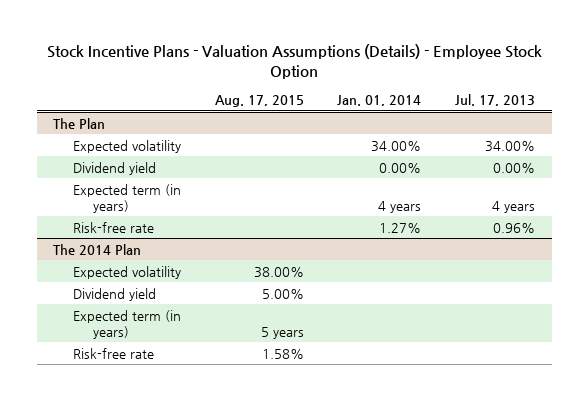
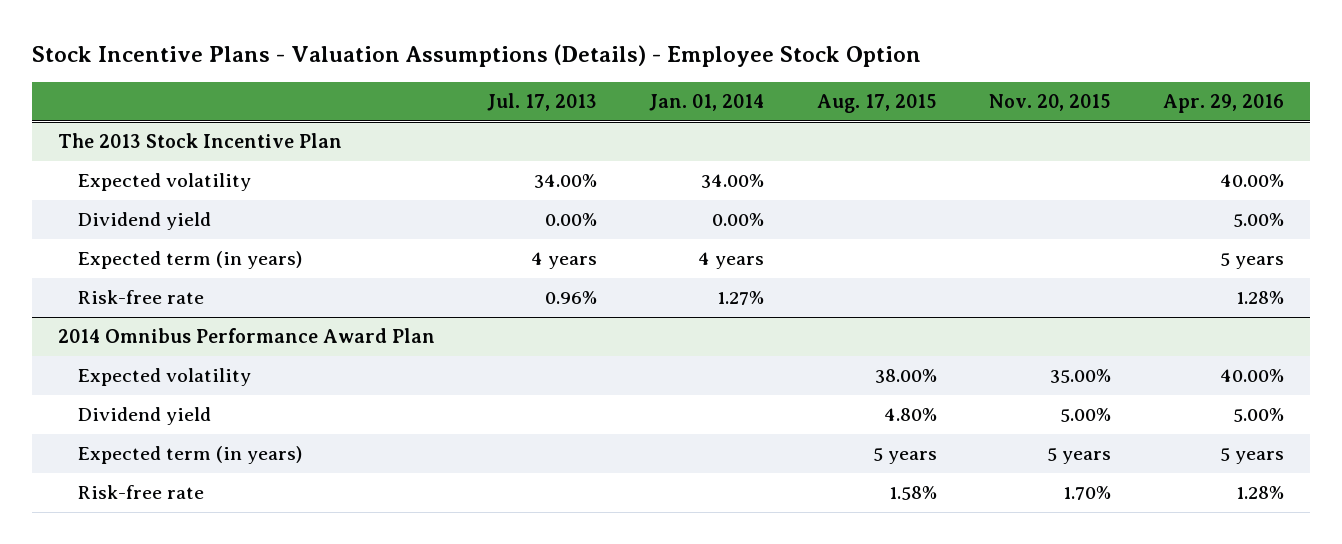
none -> [988,93,1111,111] Nov. 20, 2015
none -> [1163,93,1285,113] Apr. 29, 2016
[53,117,106,129] The Plan -> [57,133,342,149] The 2013 Stock Incentive Plan
[53,243,142,255] The 2014 Plan -> [57,328,435,344] 2014 Omnibus Performance Award Plan
[261,288,304,299] 5.00% -> [883,408,937,422] 4.80%

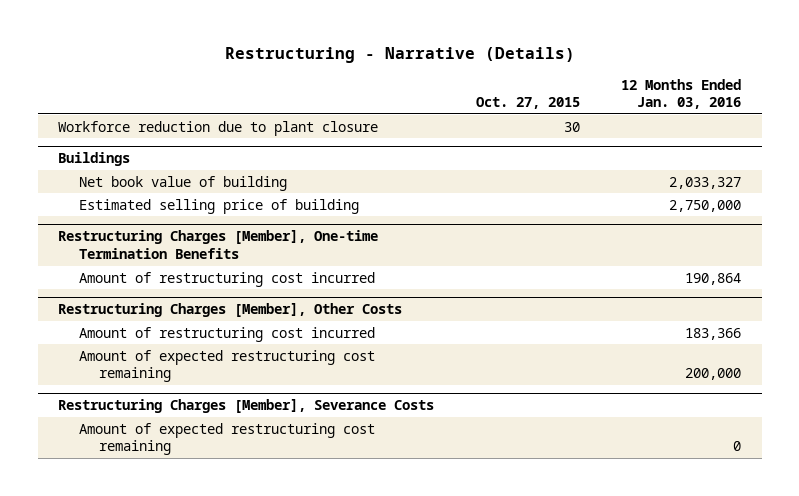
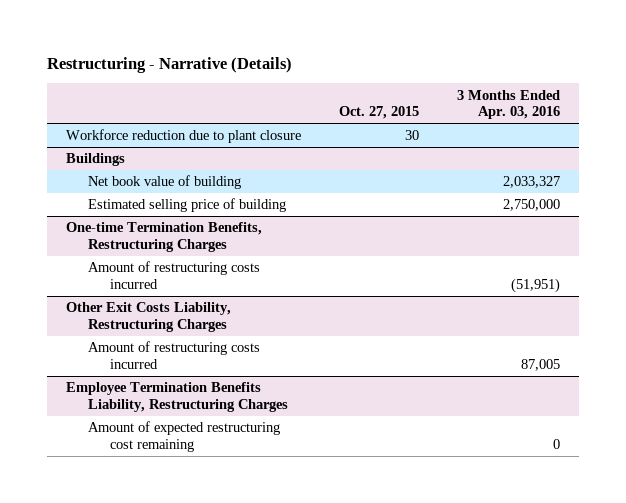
[620,78,741,110] 12 Months Ended Jan. 03, 2016 -> none
none -> [457,89,561,120] 3 Months Ended Apr. 03, 2016
[78,349,375,383] Amount of expected restructuring cost remaining -> none
[58,399,435,414] Restructuring Charges [Member], Severance Costs -> none
[78,422,375,456] Amount of expected restructuring cost remaining -> none
[58,230,379,260] Restructuring Charges [Member], One-time Termination Benefits -> [65,222,262,253] One-time Termination Benefits, Restructuring Charges
[78,271,375,287] Amount of restructuring cost incurred -> [87,261,260,290] Amount of restructuring costs incurred
[58,303,403,318] Restructuring Charges [Member], Other Costs -> [65,302,231,333] Other Exit Costs Liability, Restructuring Charges
[78,326,375,342] Amount of restructuring cost incurred -> [87,341,260,370] Amount of restructuring costs incurred
none -> [65,382,288,413] Employee Termination Benefits Liability, Restructuring Charges
none -> [87,421,280,453] Amount of expected restructuring cost remaining

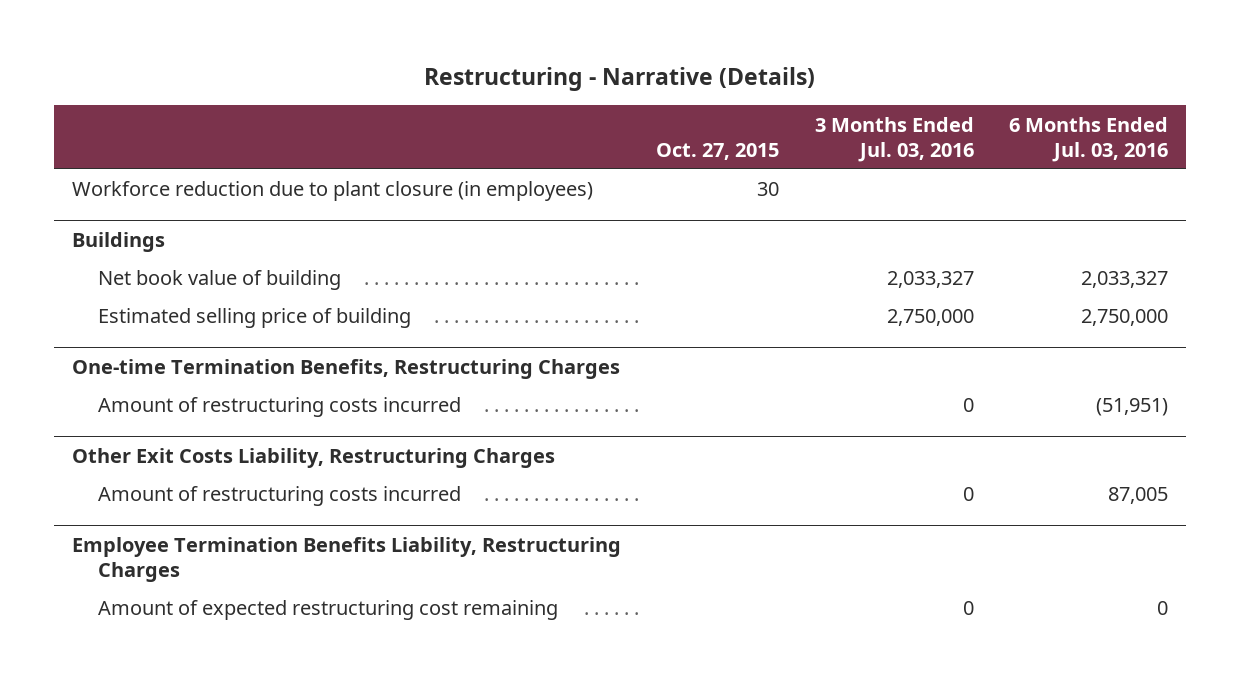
[457,89,561,120] 3 Months Ended Apr. 03, 2016 -> none
none -> [814,116,974,162] 3 Months Ended Jul. 03, 2016
none -> [1008,116,1168,162] 6 Months Ended Jul. 03, 2016
[65,129,301,144] Workforce reduction due to plant closure -> [71,181,593,202] Workforce reduction due to plant closure (in employees)

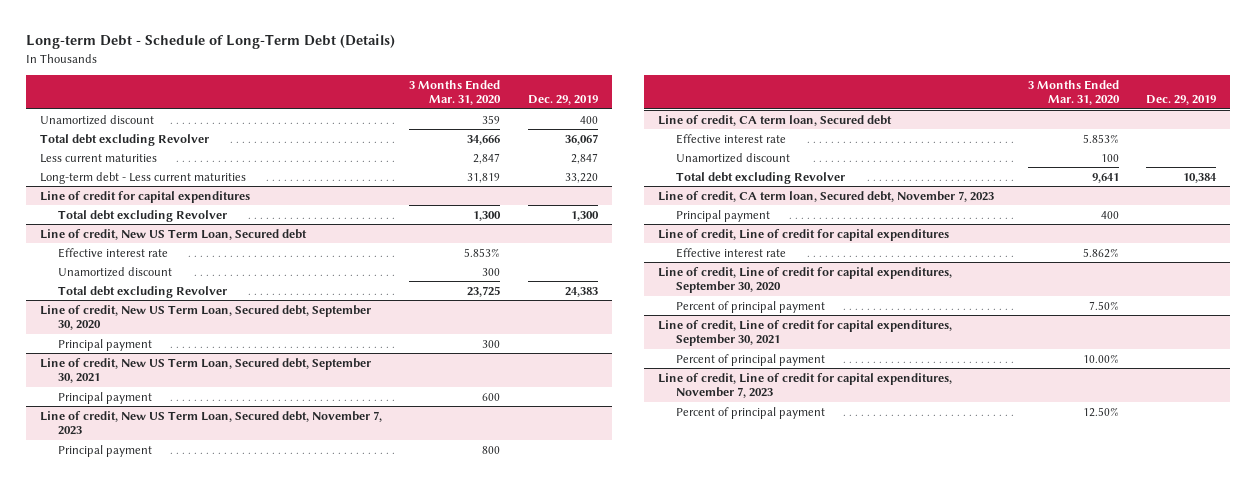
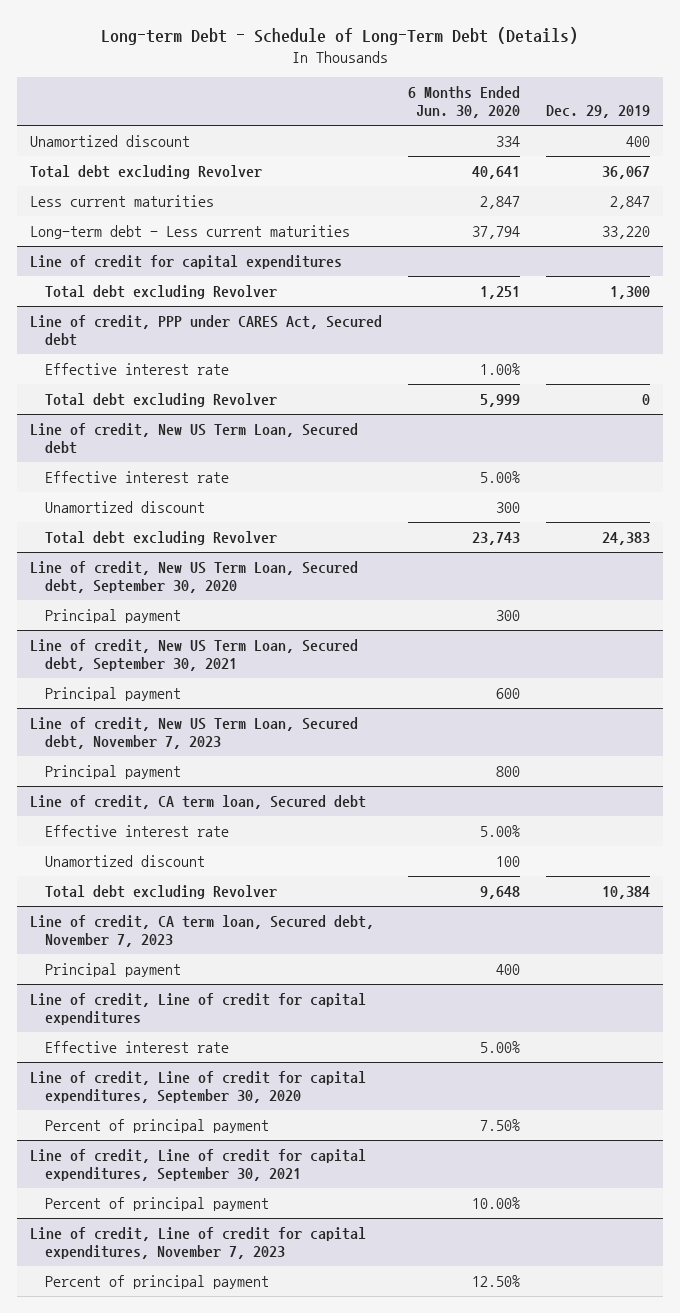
[409,79,502,106] 3 Months Ended Mar. 31, 2020 -> none
none -> [408,86,521,119] 6 Months Ended Jun. 30, 2020
none -> [30,314,383,346] Line of credit, PPP under CARES Act, Secured debt
none -> [44,362,229,375] Effective interest rate
none -> [44,392,277,407] Total debt excluding Revolver

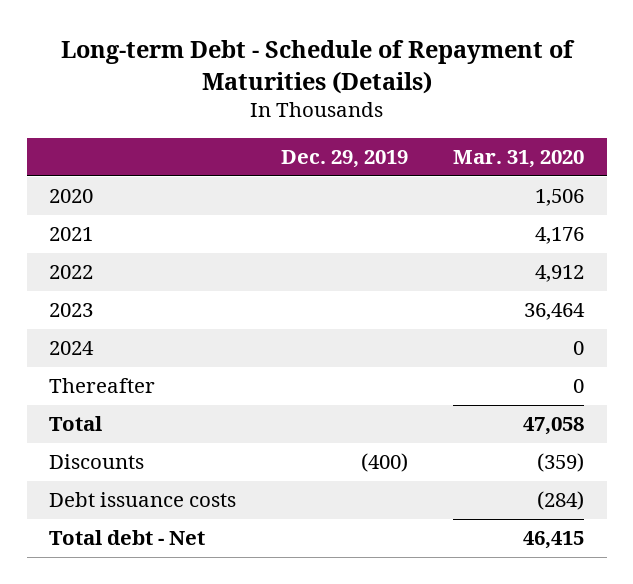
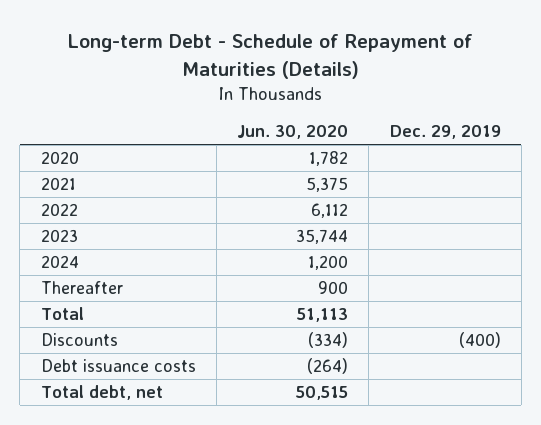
[453,150,585,169] Mar. 31, 2020 -> none
none -> [237,125,349,140] Jun. 30, 2020
[49,530,206,546] Total debt - Net -> [40,385,163,401] Total debt, net

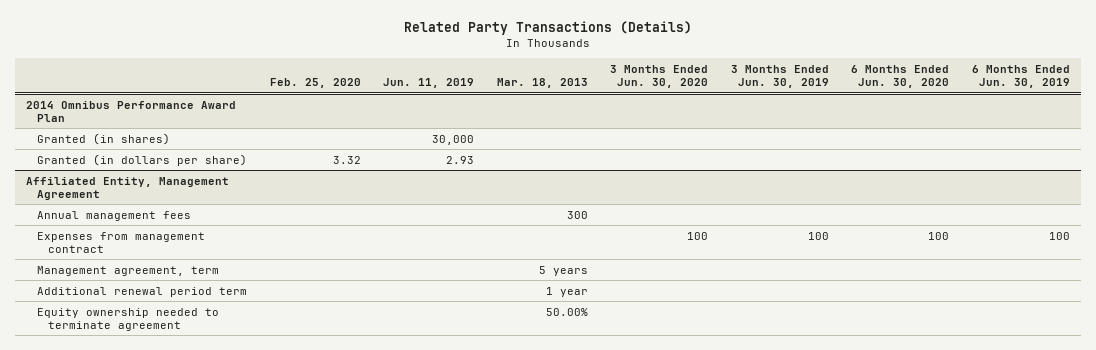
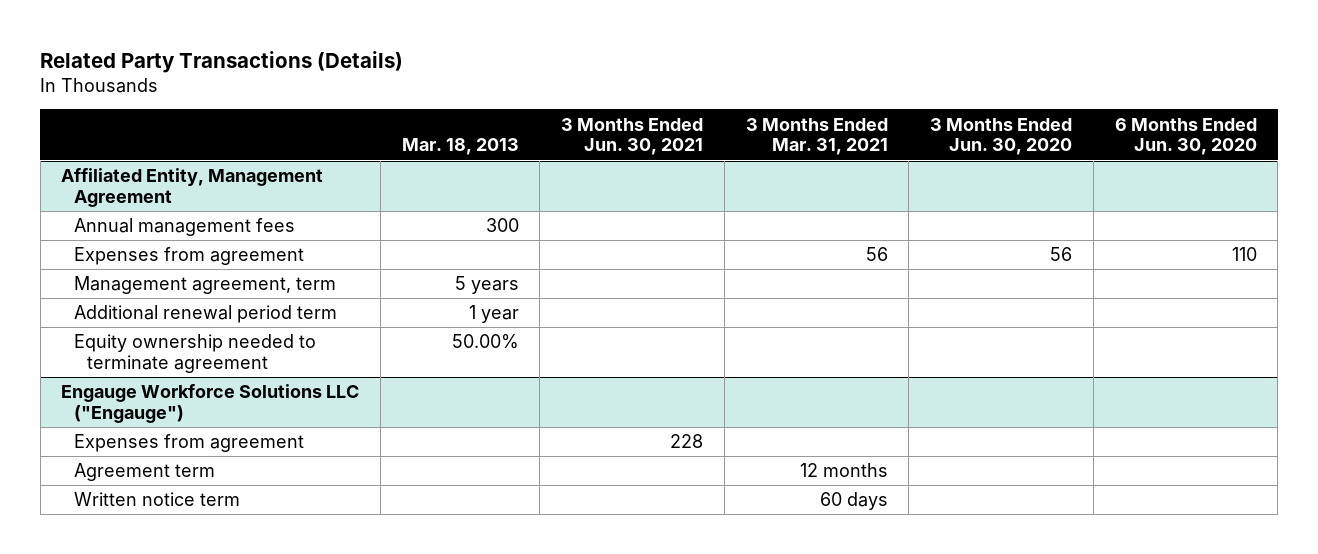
[269,78,361,89] Feb. 25, 2020 -> none
[383,78,475,89] Jun. 11, 2019 -> none
[730,64,829,89] 3 Months Ended Jun. 30, 2019 -> none
[971,64,1070,89] 6 Months Ended Jun. 30, 2019 -> none
none -> [561,117,704,156] 3 Months Ended Jun. 30, 2021
none -> [745,117,888,156] 3 Months Ended Mar. 31, 2021
[26,100,237,122] 2014 Omnibus Performance Award Plan -> none
[37,132,171,145] Granted (in shares) -> none
[37,153,248,166] Granted (in dollars per share) -> none
[37,231,206,253] Expenses from management contract -> [74,247,305,266] Expenses from agreement
[687,231,709,240] 100 -> [1050,247,1073,262] 56
[928,231,950,240] 100 -> [1231,247,1257,262] 110
none -> [61,384,360,424] Engauge Workforce Solutions LLC ("Engauge")
none -> [74,434,305,453] Expenses from agreement
none -> [74,463,216,482] Agreement term
none -> [74,492,241,507] Written notice term

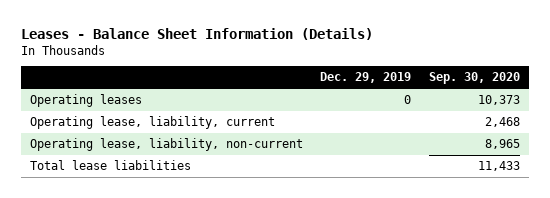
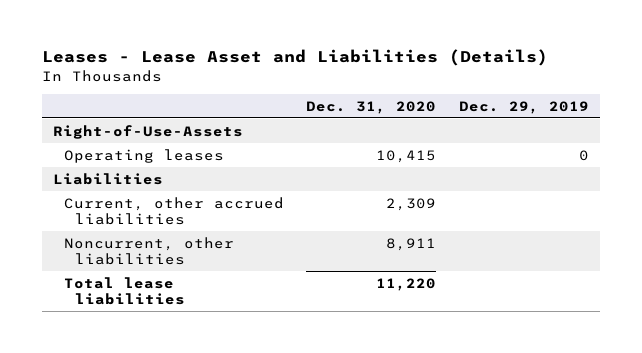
[21,27,374,40] Leases - Balance Sheet Information (Details) -> [41,49,548,67] Leases - Lease Asset and Liabilities (Details)
[429,72,521,85] Sep. 30, 2020 -> none
none -> [306,100,437,114] Dec. 31, 2020
none -> [52,124,243,139] Right-of-Use-Assets
none -> [52,172,163,185] Liabilities
[29,116,275,130] Operating lease, liability, current -> [63,196,284,226] Current, other accrued liabilities
[29,138,303,152] Operating lease, liability, non-current -> [63,236,234,266] Noncurrent, other liabilities

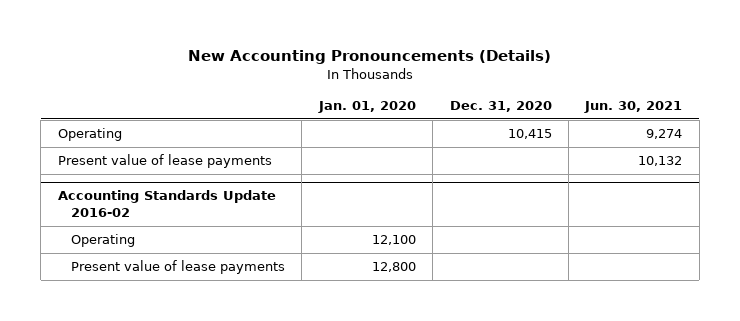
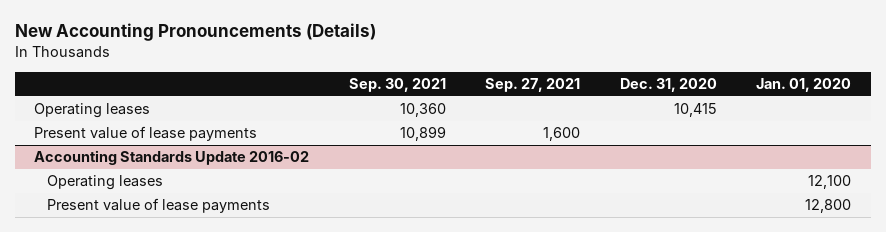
[584,101,683,114] Jun. 30, 2021 -> none
none -> [348,78,446,93] Sep. 30, 2021
none -> [485,78,581,93] Sep. 27, 2021
[57,128,122,142] Operating -> [34,103,151,119] Operating leases
[70,234,135,248] Operating -> [47,175,164,191] Operating leases

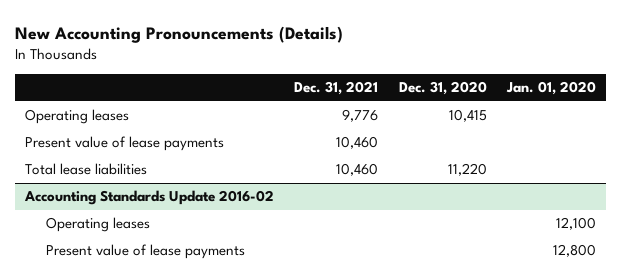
[348,78,446,93] Sep. 30, 2021 -> none
[485,78,581,93] Sep. 27, 2021 -> none
none -> [294,81,379,96] Dec. 31, 2021
none -> [25,163,148,176] Total lease liabilities

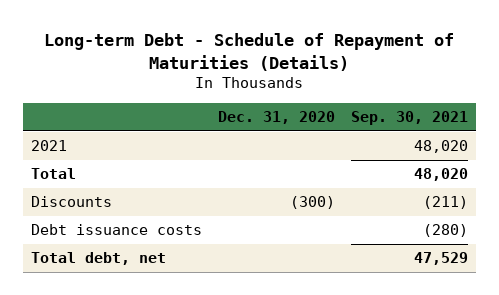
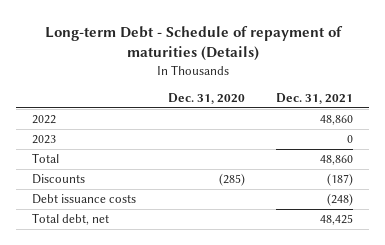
[44,32,455,71] Long-term Debt - Schedule of Repayment of Maturities (Details) -> [44,25,343,62] Long-term Debt - Schedule of repayment of maturities (Details)
[350,111,468,126] Sep. 30, 2021 -> none
none -> [276,93,354,105] Dec. 31, 2021
[30,140,67,152] 2021 -> none
none -> [32,115,57,125] 2022
none -> [32,135,57,145] 2023
[289,196,335,210] (300) -> [218,173,245,187] (285)

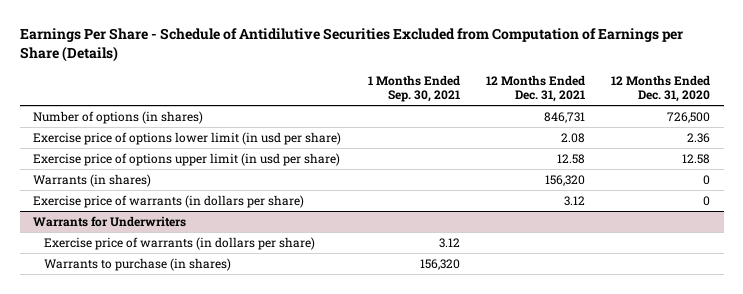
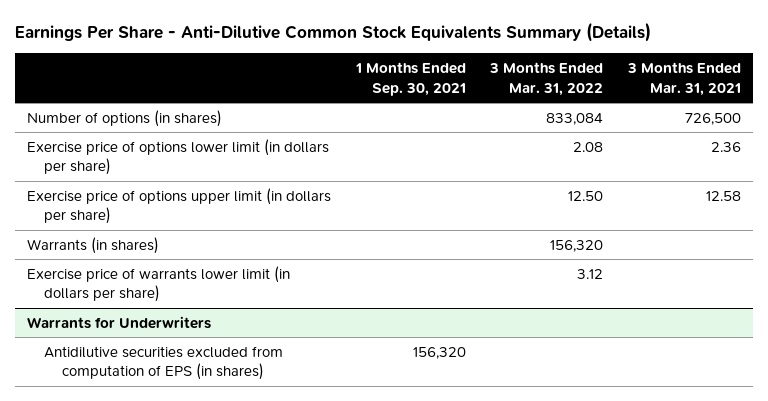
[19,27,683,62] Earnings Per Share - Schedule of Antidilutive Securities Excluded from Computation of Earnings per Share (Details) -> [15,22,652,43] Earnings Per Share - Anti-Dilutive Common Stock Equivalents Summary (Details)
[485,74,585,103] 12 Months Ended Dec. 31, 2021 -> none
[611,74,711,103] 12 Months Ended Dec. 31, 2020 -> none
none -> [489,62,604,96] 3 Months Ended Mar. 31, 2022
none -> [626,62,741,96] 3 Months Ended Mar. 31, 2021
[33,131,342,145] Exercise price of options lower limit (in usd per share) -> [27,138,330,176] Exercise price of options lower limit (in dollars per share)
[33,152,341,166] Exercise price of options upper limit (in usd per share) -> [27,187,332,225] Exercise price of options upper limit (in dollars per share)
[33,194,305,208] Exercise price of warrants (in dollars per share) -> [27,265,291,303] Exercise price of warrants lower limit (in dollars per share)
[43,236,315,250] Exercise price of warrants (in dollars per share) -> none
[43,257,231,271] Warrants to purchase (in shares) -> [44,345,284,381] Antidilutive securities excluded from computation of EPS (in shares)

